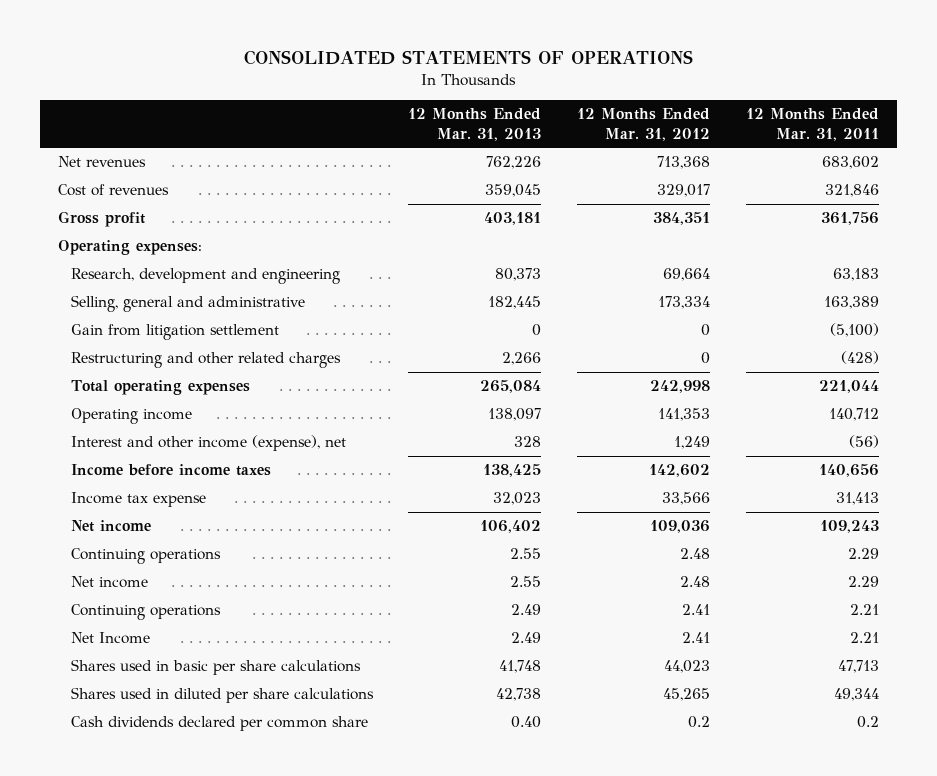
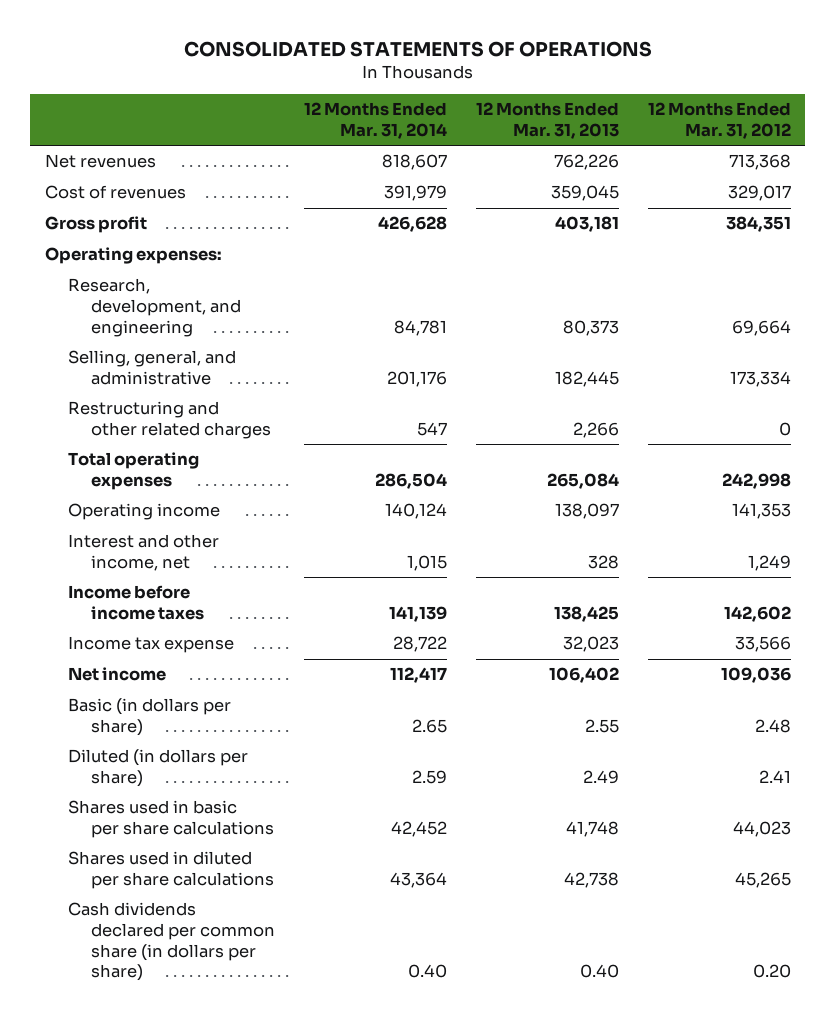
[746,108,880,141] 12 Months Ended Mar. 31, 2011 -> none
none -> [303,102,447,139] 12 Months Ended Mar. 31, 2014
[70,324,279,341] Gain from litigation settlement -> none
[70,268,340,285] Research, development and engineering -> [67,278,241,337] Research, development, and engineering
[70,295,305,313] Selling, general and administrative -> [67,350,236,385] Selling, general, and administrative
[70,435,346,452] Interest and other income (expense), net -> [67,534,219,571] Interest and other income, net
[70,548,221,565] Continuing operations -> none
[70,604,221,621] Continuing operations -> none
[70,576,148,589] Net income -> [67,698,231,736] Basic (in dollars per share)
[70,632,150,645] Net Income -> [67,749,248,787] Diluted (in dollars per share)
[70,716,368,732] Cash dividends declared per common share -> [67,902,275,982] Cash dividends declared per common share (in dollars per share)
[688,716,711,729] 0.2 -> [752,964,791,979] 0.20

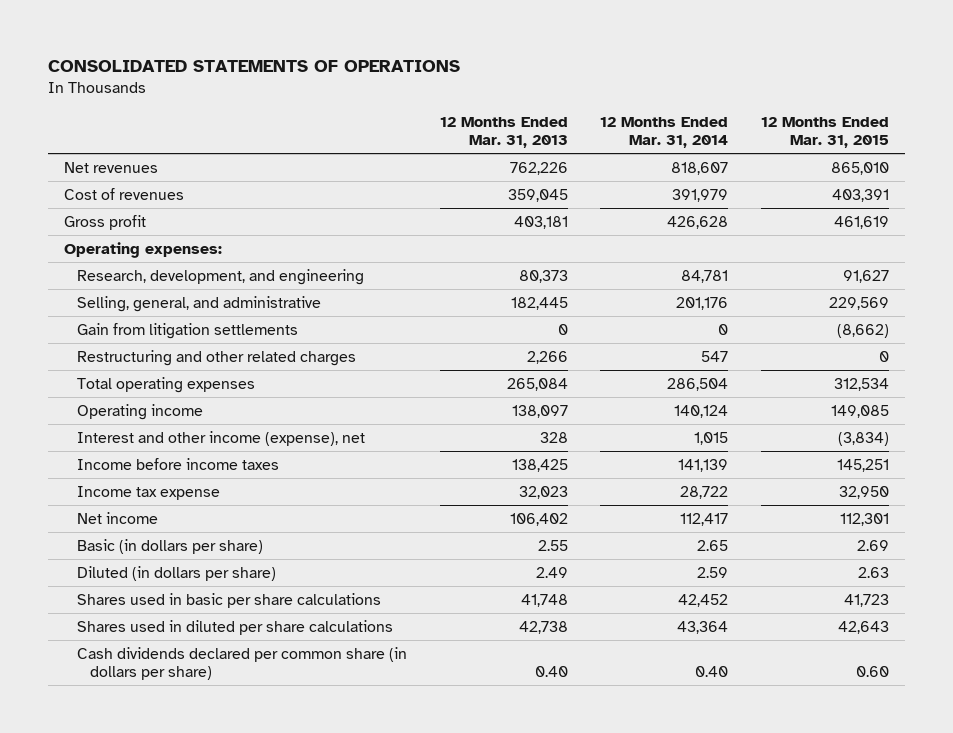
[647,102,791,139] 12 Months Ended Mar. 31, 2012 -> none
none -> [760,116,889,148] 12 Months Ended Mar. 31, 2015
none -> [77,322,299,339] Gain from litigation settlements
[67,534,219,571] Interest and other income, net -> [77,430,366,446] Interest and other income (expense), net

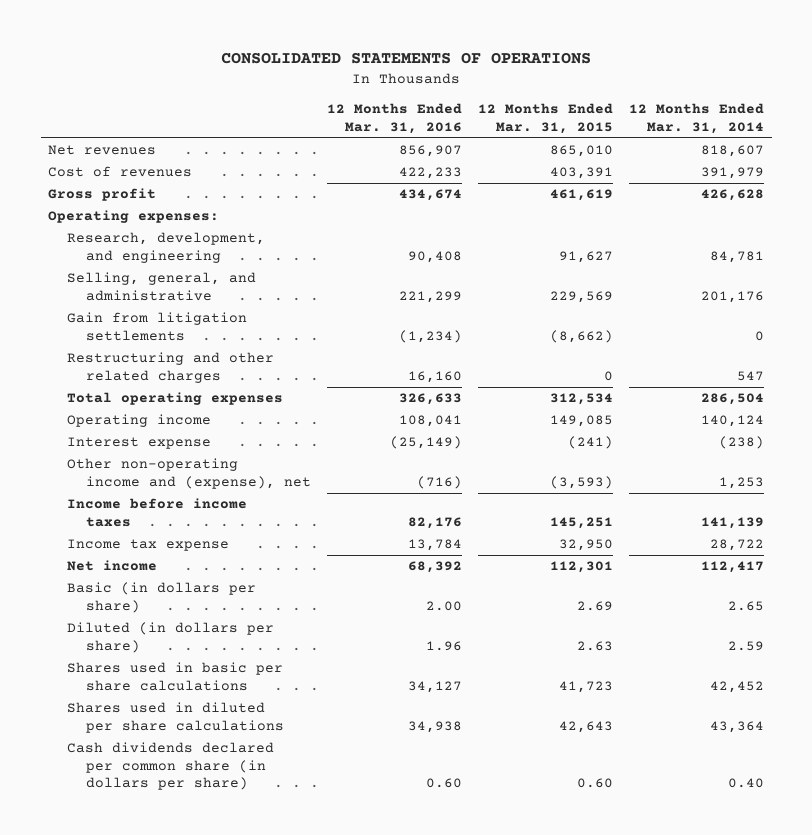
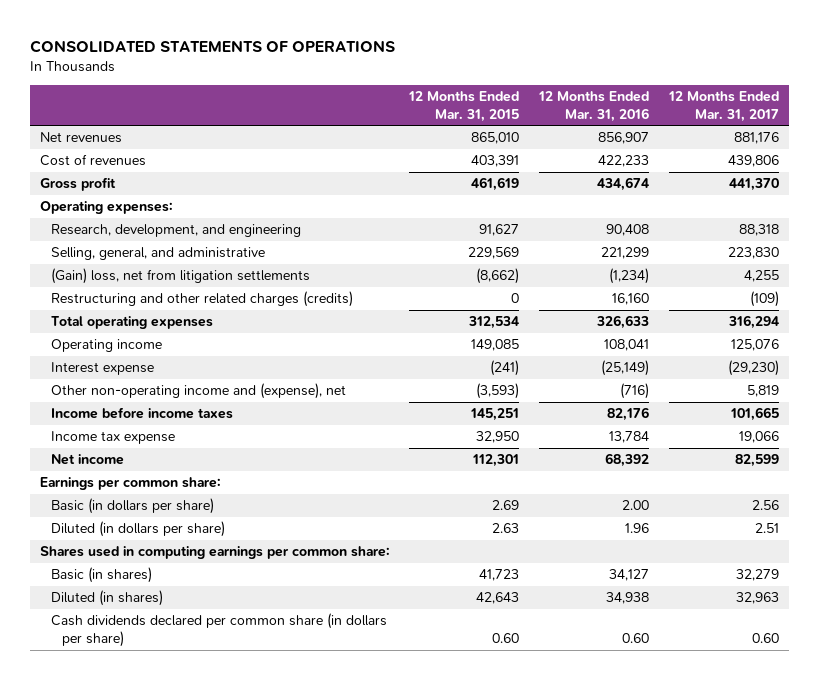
[628,103,764,134] 12 Months Ended Mar. 31, 2014 -> none
none -> [667,91,779,122] 12 Months Ended Mar. 31, 2017
[67,312,248,341] Gain from litigation settlements -> [50,268,310,285] (Gain) loss, net from litigation settlements
[67,352,275,383] Restructuring and other related charges -> [50,291,353,308] Restructuring and other related charges (credits)
none -> [39,477,221,491] Earnings per common share:
none -> [39,546,390,560] Shares used in computing earnings per common share:
[67,662,284,691] Shares used in basic per share calculations -> [50,567,152,584] Basic (in shares)
[67,702,285,733] Shares used in diluted per share calculations -> [50,590,163,607] Diluted (in shares)

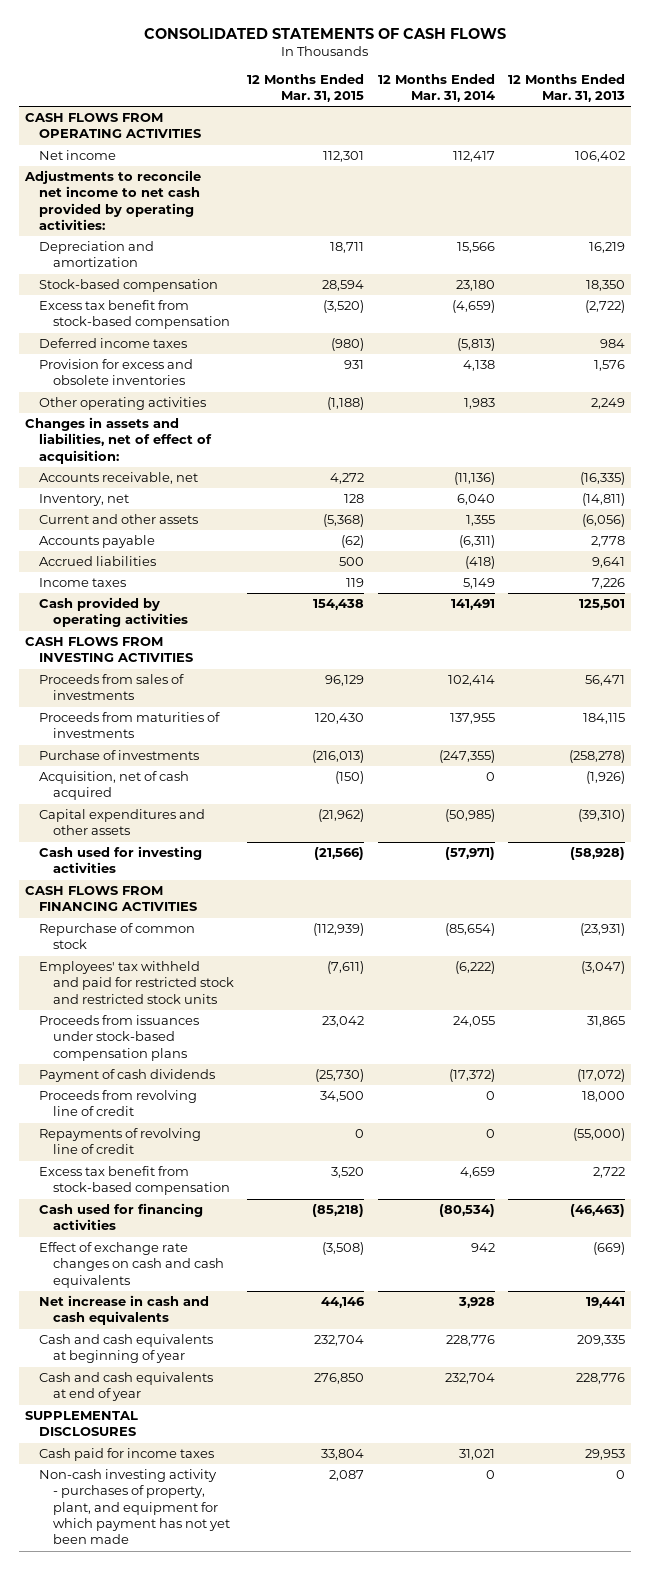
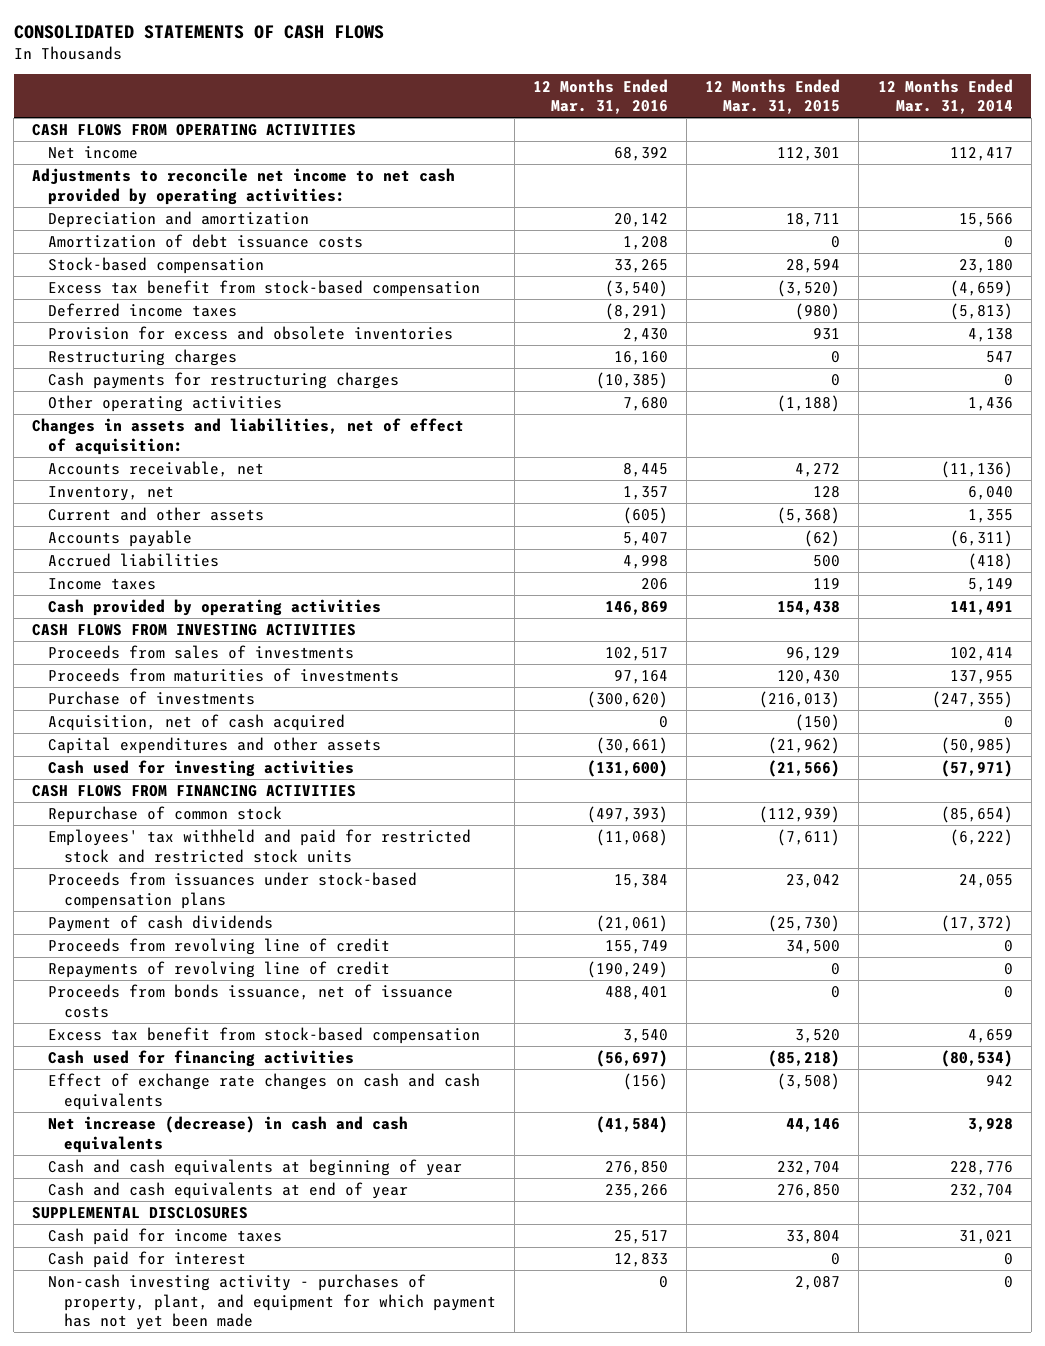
[507,73,625,103] 12 Months Ended Mar. 31, 2013 -> none
none -> [533,78,669,114] 12 Months Ended Mar. 31, 2016
none -> [48,234,364,249] Amortization of debt issuance costs
none -> [48,349,238,367] Restructuring charges
none -> [48,372,400,390] Cash payments for restructuring charges
[463,398,495,410] 1,983 -> [967,397,1013,412] 1,436
none -> [48,984,454,1018] Proceeds from bonds issuance, net of issuance costs
[39,1295,210,1326] Net increase in cash and cash equivalents -> [48,1116,409,1153] Net increase (decrease) in cash and cash equivalents
none -> [48,1251,247,1269] Cash paid for interest

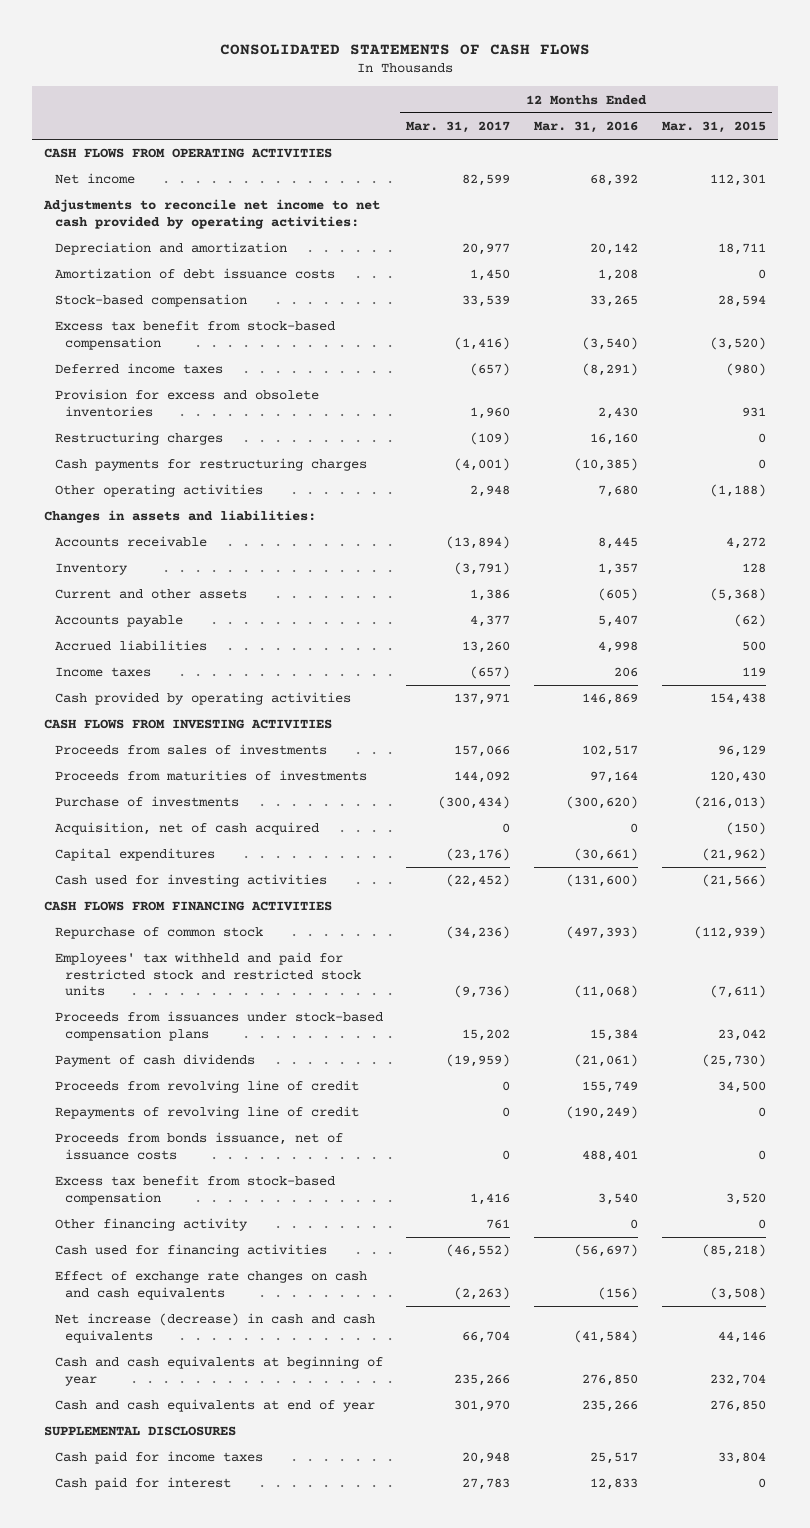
[877,78,1013,114] 12 Months Ended Mar. 31, 2014 -> none
none -> [406,120,511,133] Mar. 31, 2017
[32,418,465,455] Changes in assets and liabilities, net of effect of acquisition: -> [44,510,317,524] Changes in assets and liabilities:
[48,461,265,478] Accounts receivable, net -> [54,536,207,548] Accounts receivable
[48,486,175,502] Inventory, net -> [54,563,128,576] Inventory
[48,737,382,755] Capital expenditures and other assets -> [54,848,215,862] Capital expenditures
none -> [54,1218,248,1232] Other financing activity
[48,1274,497,1330] Non-cash investing activity - purchases of property, plant, and equipment for which payment has not yet been made -> none

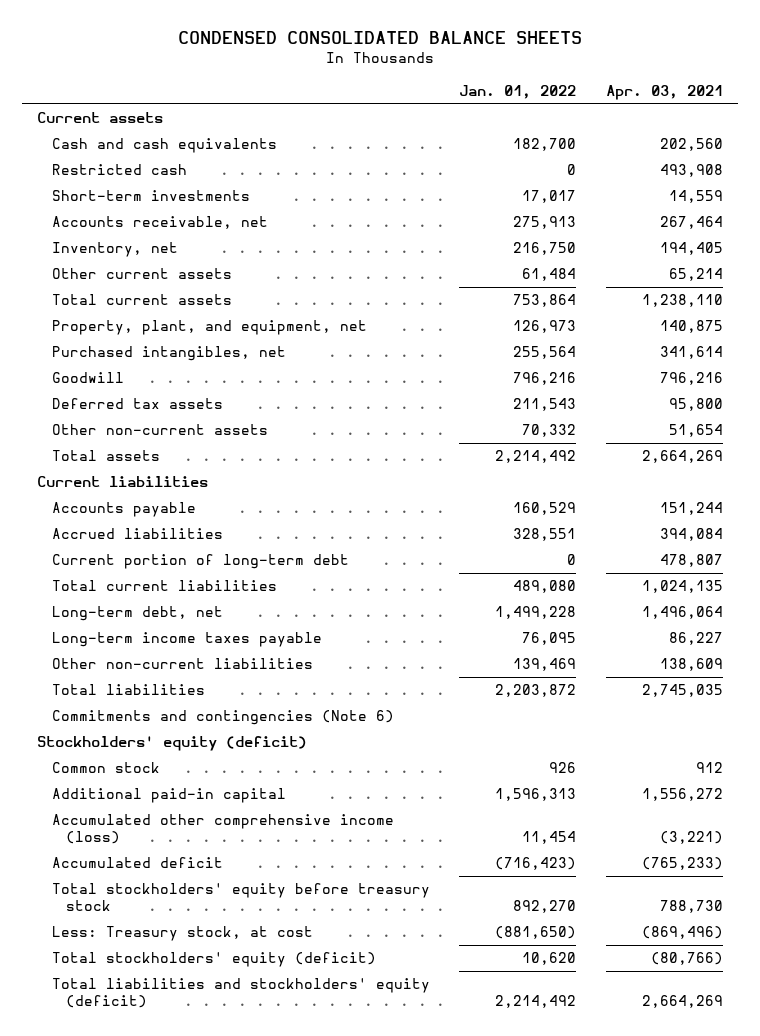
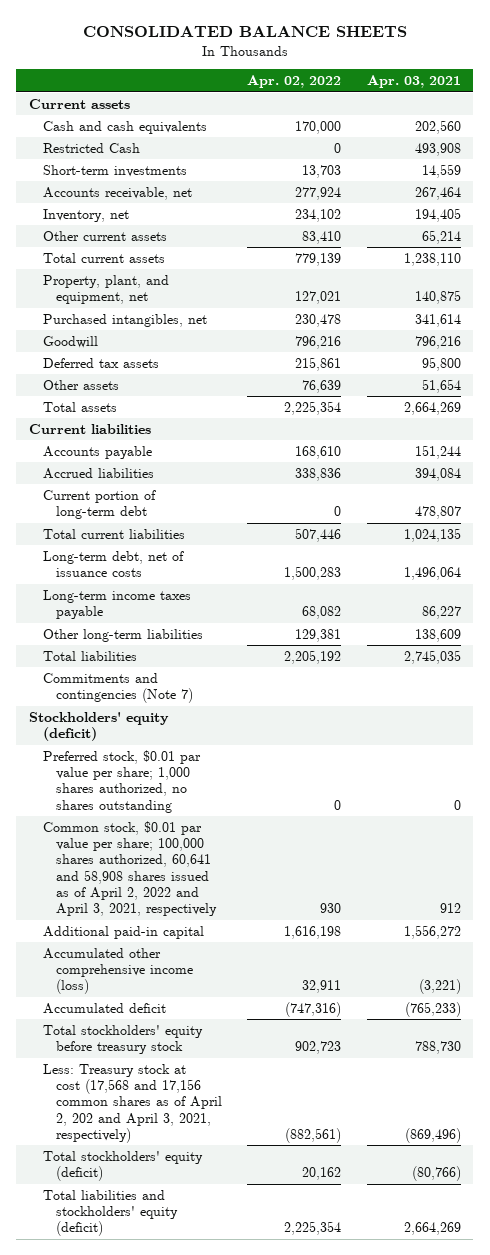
[178,31,583,45] CONDENSED CONSOLIDATED BALANCE SHEETS -> [82,26,407,38] CONSOLIDATED BALANCE SHEETS
[459,85,577,100] Jan. 01, 2022 -> none
none -> [247,75,342,89] Apr. 02, 2022
[51,164,187,176] Restricted cash -> [42,142,140,153] Restricted Cash
[51,424,268,436] Other non-current assets -> [42,379,119,390] Other assets
[51,606,223,622] Long-term debt, net -> [42,550,184,578] Long-term debt, net of issuance costs
[51,658,313,670] Other non-current liabilities -> [42,628,203,642] Other long-term liabilities
[51,710,394,726] Commitments and contingencies (Note 6) -> [42,672,194,704] Commitments and contingencies (Note 7)
none -> [42,749,201,813] Preferred stock, $0.01 par value per share; 1,000 shares authorized, no shares outstanding
[51,762,160,774] Common stock -> [42,820,218,917] Common stock, $0.01 par value per share; 100,000 shares authorized, 60,641 and 58,908 shares issued as of April 2, 2022 and April 3, 2021, respectively
[51,926,313,942] Less: Treasury stock, at cost -> [42,1063,223,1143] Less: Treasury stock at cost (17,568 and 17,156 common shares as of April 2, 202 and April 3, 2021, respectively)

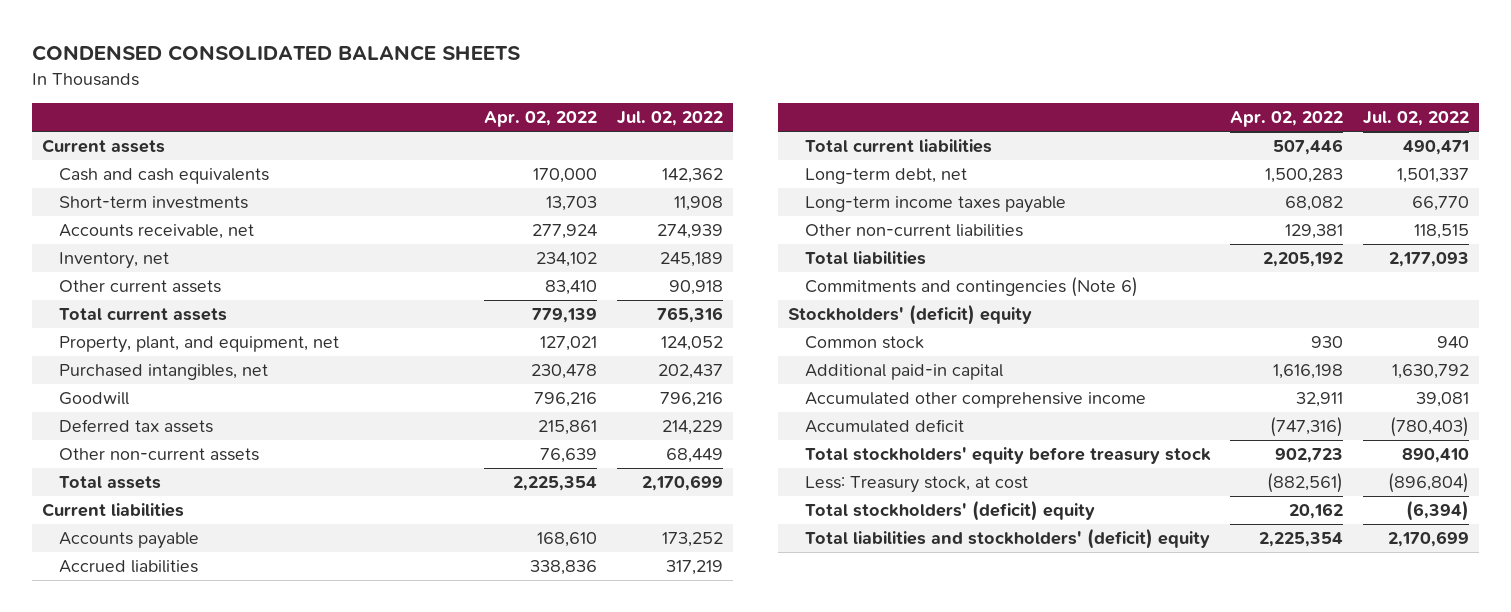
[82,26,407,38] CONSOLIDATED BALANCE SHEETS -> [32,45,521,62] CONDENSED CONSOLIDATED BALANCE SHEETS
[366,75,461,89] Apr. 03, 2021 -> none
none -> [616,111,723,127] Jul. 02, 2022
[42,142,140,153] Restricted Cash -> none
[42,379,119,390] Other assets -> [58,448,259,462] Other non-current assets
[42,489,156,520] Current portion of long-term debt -> none
[42,550,184,578] Long-term debt, net of issuance costs -> [804,168,967,185] Long-term debt, net
[42,628,203,642] Other long-term liabilities -> [804,224,1023,238] Other non-current liabilities
[42,749,201,813] Preferred stock, $0.01 par value per share; 1,000 shares authorized, no shares outstanding -> none
[42,672,194,704] Commitments and contingencies (Note 7) -> [804,277,1138,298] Commitments and contingencies (Note 6)
[29,711,170,742] Stockholders' equity (deficit) -> [787,304,1032,326] Stockholders' (deficit) equity
[42,820,218,917] Common stock, $0.01 par value per share; 100,000 shares authorized, 60,641 and 58,908 shares issued as of April 2, 2022 and April 3, 2021, respectively -> [804,336,924,350] Common stock
[42,947,194,995] Accumulated other comprehensive income (loss) -> [804,392,1146,409] Accumulated other comprehensive income
[42,1063,223,1143] Less: Treasury stock at cost (17,568 and 17,156 common shares as of April 2, 202 and April 3, 2021, respectively) -> [804,476,1028,494] Less: Treasury stock, at cost
[42,1150,203,1182] Total stockholders' equity (deficit) -> [804,500,1095,522] Total stockholders' (deficit) equity
[42,1189,179,1237] Total liabilities and stockholders' equity (deficit) -> [804,528,1210,550] Total liabilities and stockholders' (deficit) equity

